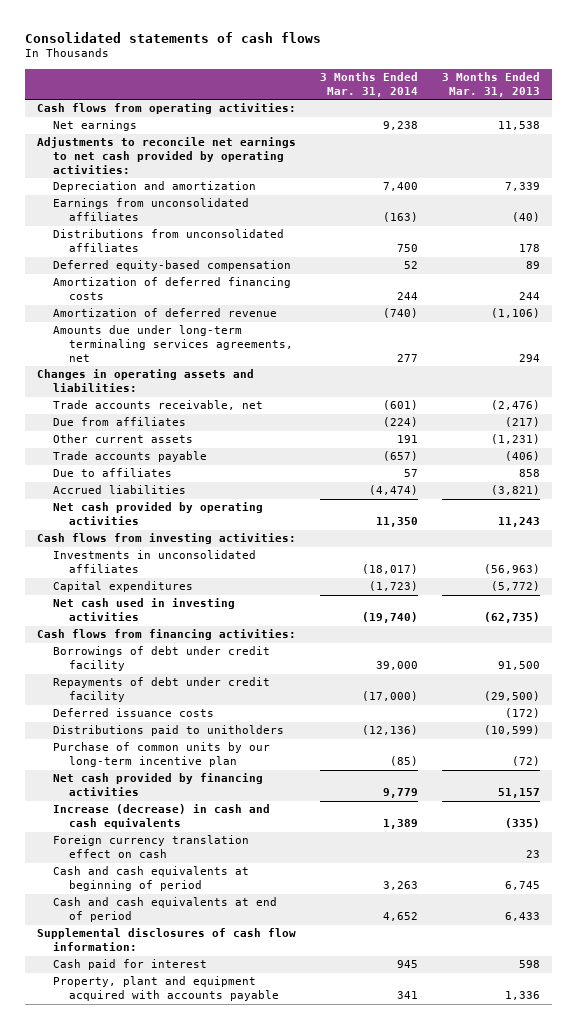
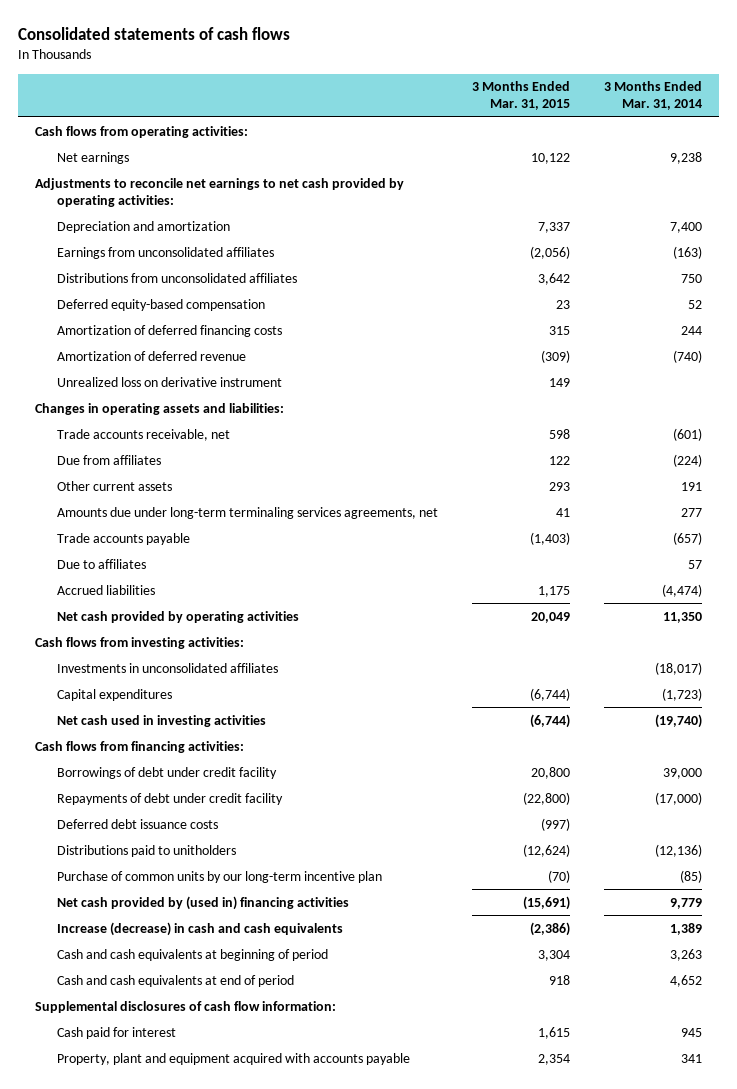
[441,72,540,97] 3 Months Ended Mar. 31, 2013 -> none
none -> [471,81,570,111] 3 Months Ended Mar. 31, 2015
none -> [56,376,282,387] Unrealized loss on derivative instrument
[53,325,294,362] Amounts due under long-term terminaling services agreements, net -> [56,506,438,519] Amounts due under long-term terminaling services agreements, net
[53,708,215,718] Deferred issuance costs -> [56,818,218,829] Deferred debt issuance costs
[53,773,264,797] Net cash provided by financing activities -> [56,895,349,910] Net cash provided by (used in) financing activities
[53,835,250,859] Foreign currency translation effect on cash -> none

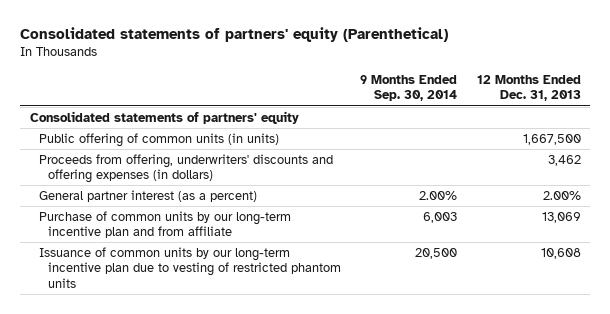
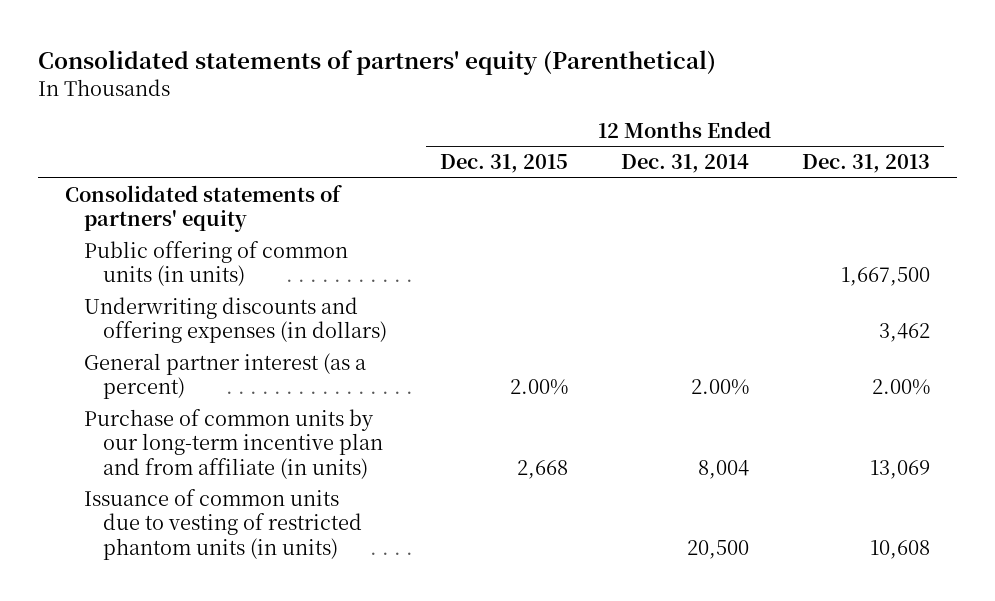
[360,74,458,102] 9 Months Ended Sep. 30, 2014 -> none
none -> [439,154,568,174] Dec. 31, 2015
none -> [620,154,749,174] Dec. 31, 2014
[38,153,333,184] Proceeds from offering, underwriters' discounts and offering expenses (in dollars) -> [83,296,387,344] Underwriting discounts and offering expenses (in dollars)
[38,210,291,239] Purchase of common units by our long-term incentive plan and from affiliate -> [83,408,383,480] Purchase of common units by our long-term incentive plan and from affiliate (in units)
[38,246,341,288] Issuance of common units by our long-term incentive plan due to vesting of restricted phantom units -> [83,488,362,561] Issuance of common units due to vesting of restricted phantom units (in units)

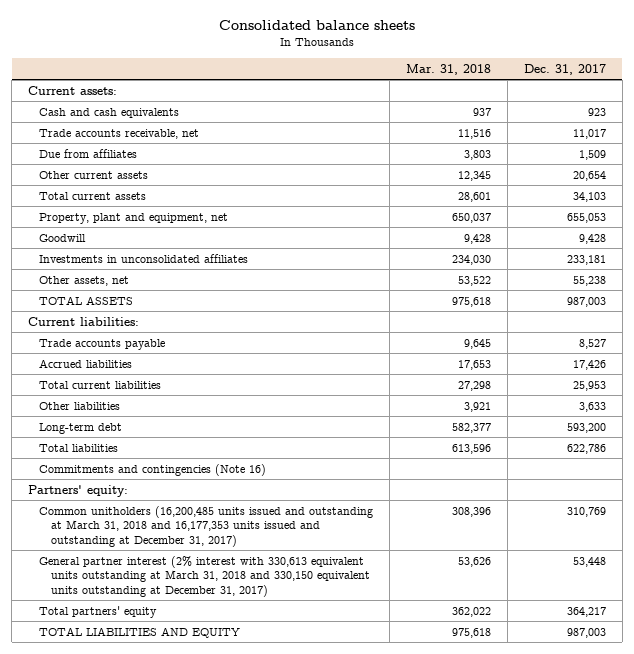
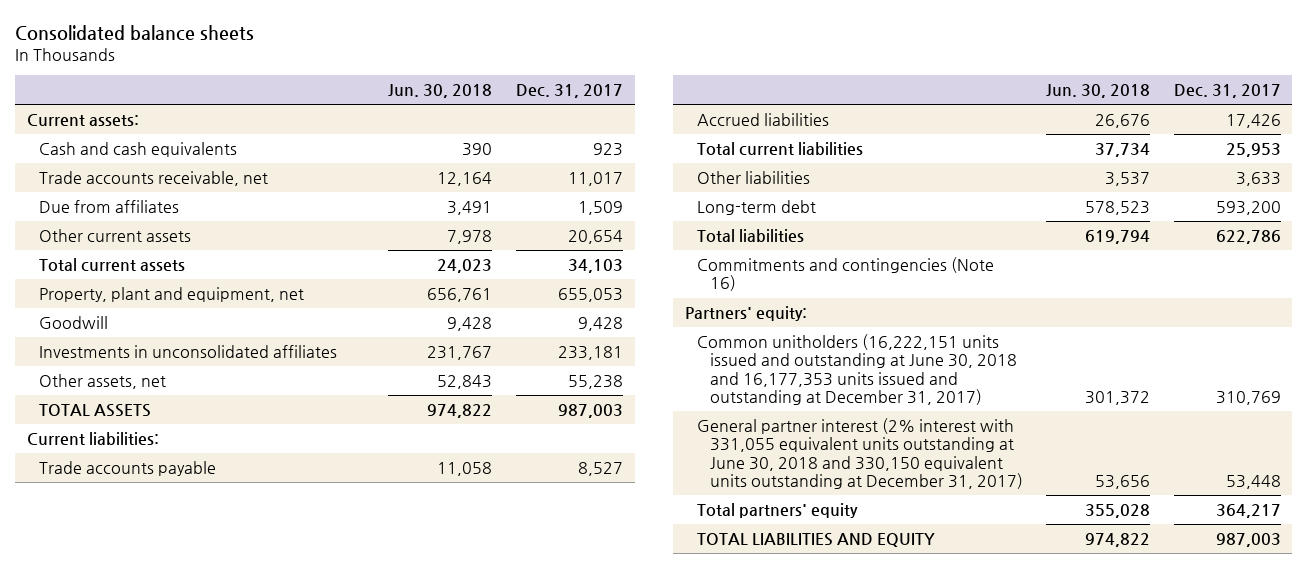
[406,64,492,76] Mar. 31, 2018 -> none
none -> [388,84,493,99] Jun. 30, 2018
[39,505,374,547] Common unitholders (16,200,485 units issued and outstanding at March 31, 2018 and 16,177,353 units issued and outstanding at December 31, 2017) -> [697,334,1017,406] Common unitholders (16,222,151 units issued and outstanding at June 30, 2018 and 16,177,353 units issued and outstanding at December 31, 2017)
[39,555,370,597] General partner interest (2% interest with 330,613 equivalent units outstanding at March 31, 2018 and 330,150 equivalent units outstanding at December 31, 2017) -> [697,418,1023,490] General partner interest (2% interest with 331,055 equivalent units outstanding at June 30, 2018 and 330,150 equivalent units outstanding at December 31, 2017)

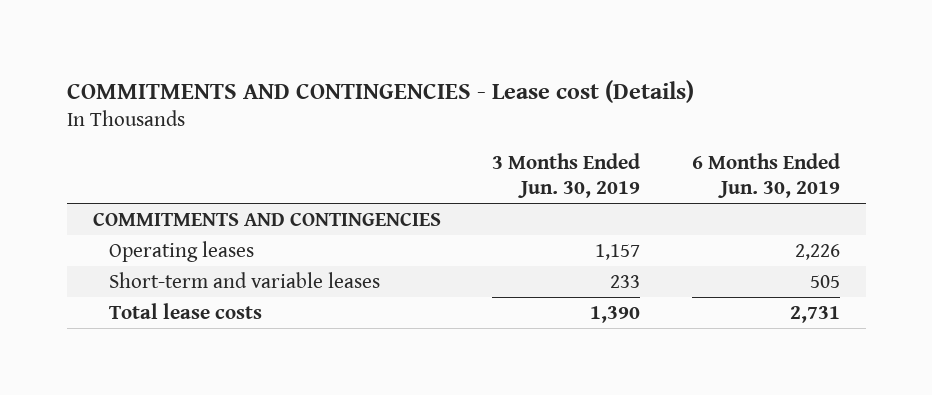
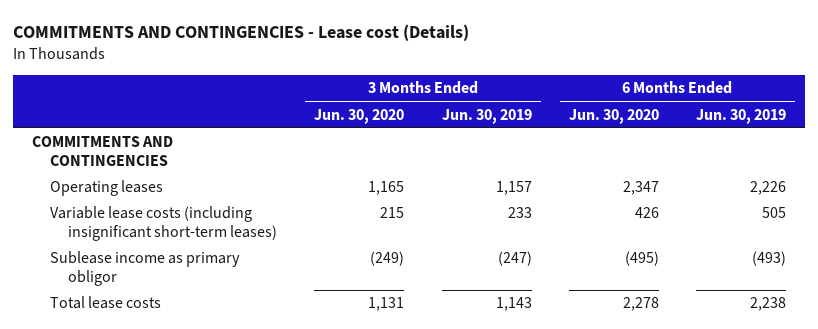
none -> [314,108,405,124] Jun. 30, 2020
none -> [568,108,659,124] Jun. 30, 2020
[109,272,381,289] Short-term and variable leases -> [49,206,278,241] Variable lease costs (including insignificant short-term leases)
none -> [49,251,240,286] Sublease income as primary obligor
[590,306,641,324] 1,390 -> [495,297,532,312] 1,143
[789,306,840,324] 2,731 -> [750,297,787,312] 2,238

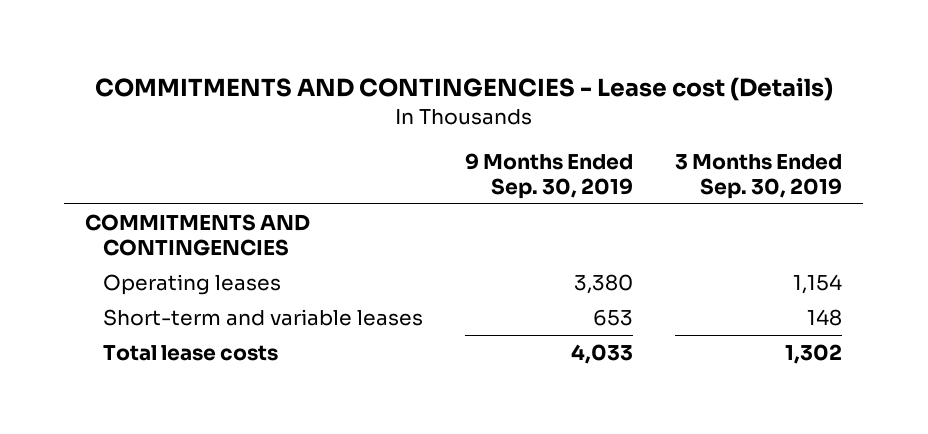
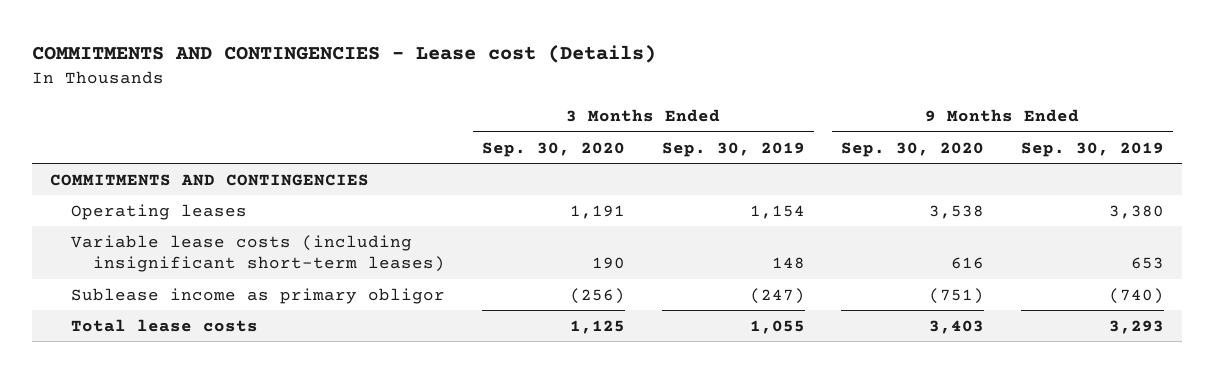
none -> [481,141,625,157] Sep. 30, 2020
none -> [841,141,985,157] Sep. 30, 2020
[103,308,424,326] Short-term and variable leases -> [71,234,445,273] Variable lease costs (including insignificant short-term leases)
none -> [71,287,446,304] Sublease income as primary obligor
[571,343,634,364] 4,033 -> [1108,319,1164,334] 3,293
[785,343,843,364] 1,302 -> [749,319,805,334] 1,055

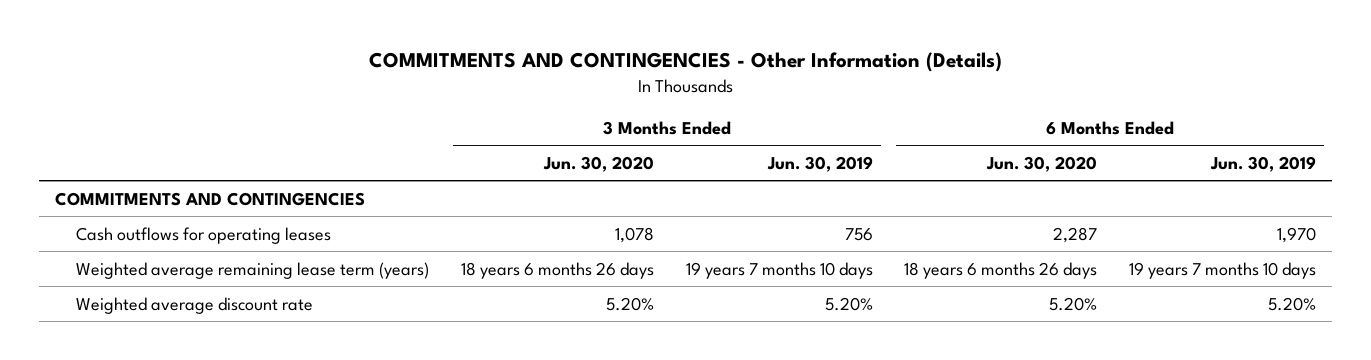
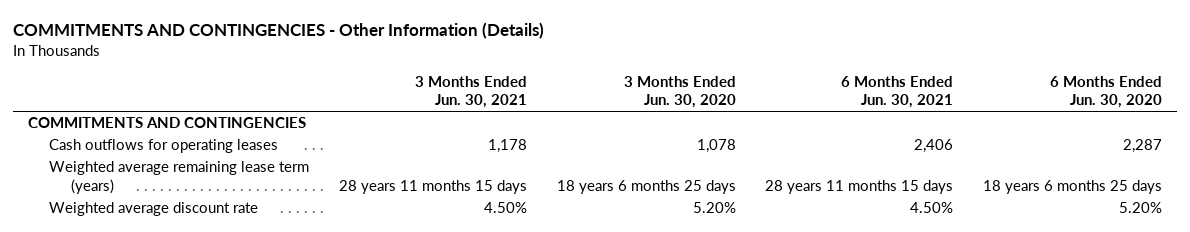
[766,155,873,172] Jun. 30, 2019 -> none
[1210,155,1317,172] Jun. 30, 2019 -> none
none -> [415,75,528,109] 3 Months Ended Jun. 30, 2021
none -> [841,75,954,109] 6 Months Ended Jun. 30, 2021
[460,261,654,279] 18 years 6 months 26 days -> [556,179,736,194] 18 years 6 months 25 days
[904,261,1098,279] 18 years 6 months 26 days -> [982,179,1162,194] 18 years 6 months 25 days

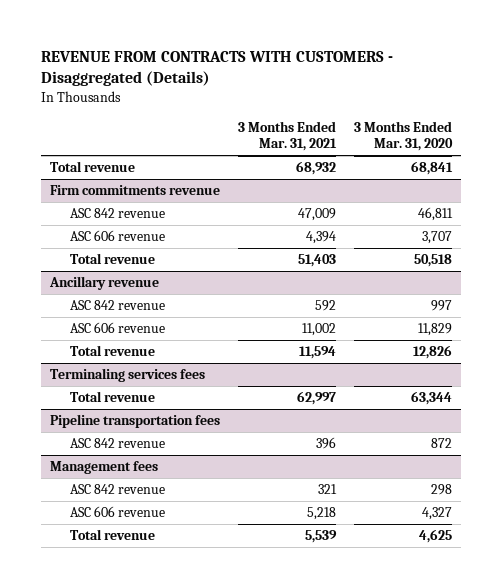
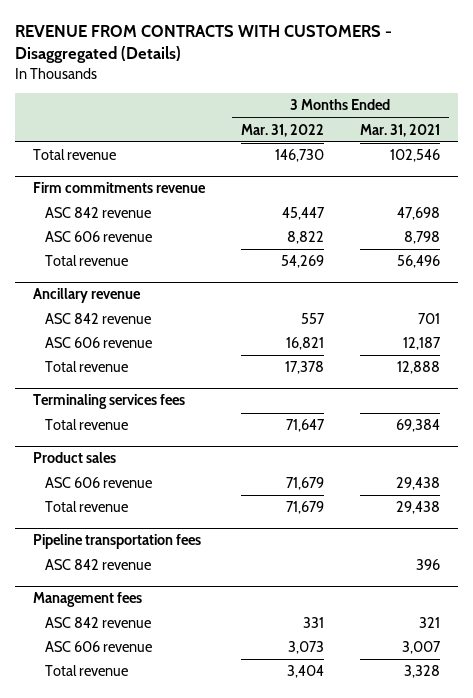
[354,120,454,151] 3 Months Ended Mar. 31, 2020 -> none
none -> [240,123,324,137] Mar. 31, 2022
[295,161,336,176] 68,932 -> [389,149,440,163] 102,546
[297,208,336,222] 47,009 -> [396,207,440,221] 47,698
[305,231,336,245] 4,394 -> [403,231,440,245] 8,798
[297,254,336,268] 51,403 -> [396,255,440,269] 56,496
[314,300,336,312] 592 -> [417,313,440,325] 701
[301,323,336,337] 11,002 -> [402,337,441,351] 12,187
[298,346,336,360] 11,594 -> [396,361,440,375] 12,888
[296,391,336,406] 62,997 -> [395,419,440,433] 69,384
none -> [32,452,116,464] Product sales
none -> [45,477,153,489] ASC 606 revenue
none -> [45,501,129,513] Total revenue
[306,507,336,521] 5,218 -> [401,641,441,655] 3,007
[304,530,337,544] 5,539 -> [403,665,440,679] 3,328

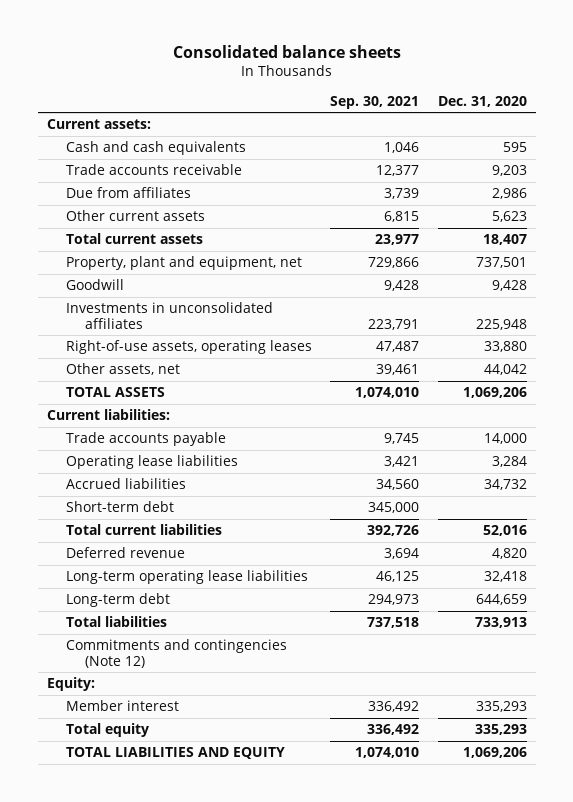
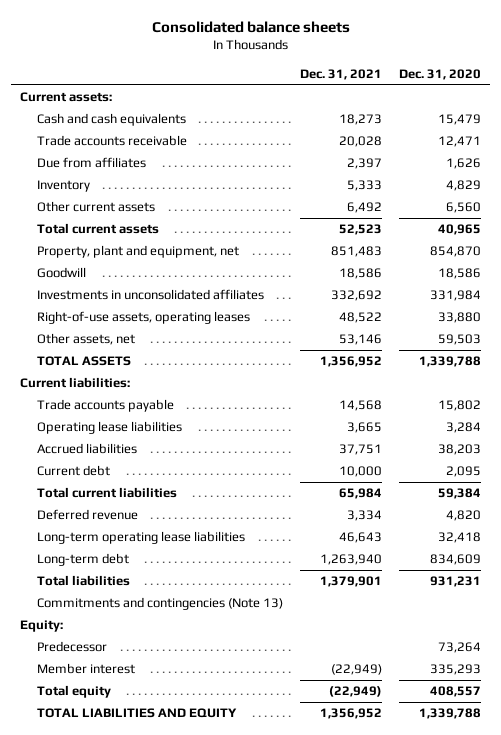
[330,95,420,109] Sep. 30, 2021 -> none
none -> [300,68,383,80] Dec. 31, 2021
[502,142,527,153] 595 -> [438,114,482,126] 15,479
[491,165,527,177] 9,203 -> [438,136,482,148] 12,471
[491,188,527,200] 2,986 -> [446,158,482,170] 1,626
none -> [36,180,90,193] Inventory
[491,211,527,223] 5,623 -> [446,202,482,214] 6,560
[482,234,527,246] 18,407 -> [438,224,482,236] 40,965
[475,257,527,269] 737,501 -> [430,246,482,258] 854,870
[491,280,527,292] 9,428 -> [438,268,482,280] 18,586
[475,318,527,330] 225,948 -> [430,290,482,302] 331,984
[483,364,527,376] 44,042 -> [438,334,482,346] 59,503
[462,387,527,399] 1,069,206 -> [419,356,482,368] 1,339,788
[483,433,527,445] 14,000 -> [438,400,482,412] 15,802
[65,501,174,513] Short-term debt -> none
[483,479,527,491] 34,732 -> [438,444,482,456] 38,203
none -> [36,465,110,477] Current debt
[482,525,527,537] 52,016 -> [438,488,482,500] 59,384
[475,594,527,606] 644,659 -> [430,554,482,566] 834,609
[474,617,527,629] 733,913 -> [430,576,482,588] 931,231
[65,639,287,668] Commitments and contingencies (Note 12) -> [36,597,283,611] Commitments and contingencies (Note 13)
none -> [36,641,107,653] Predecessor
[474,724,527,736] 335,293 -> [430,686,482,698] 408,557
[462,747,527,759] 1,069,206 -> [419,708,482,720] 1,339,788

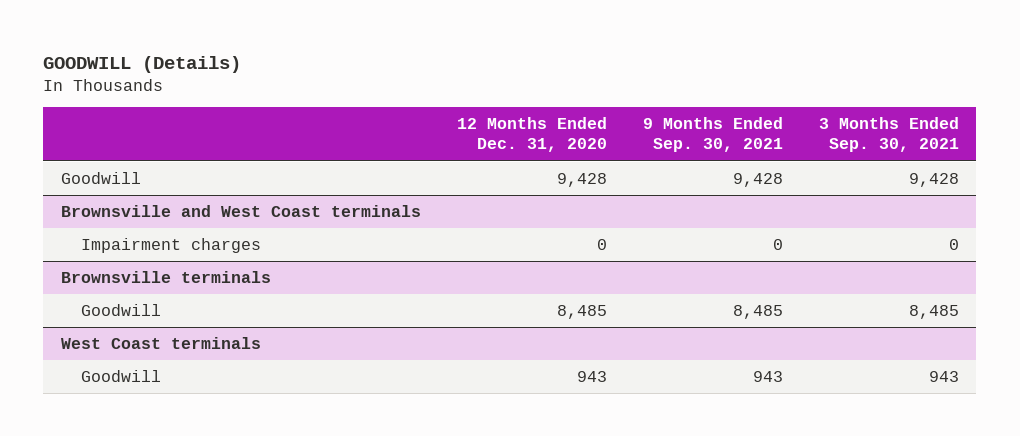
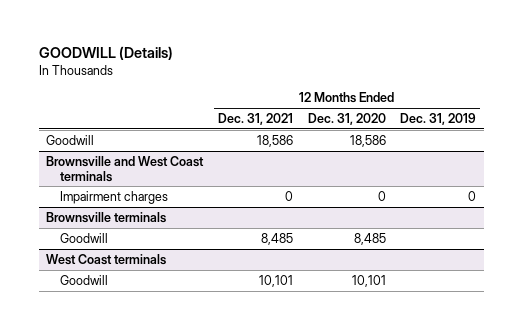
[642,117,783,153] 9 Months Ended Sep. 30, 2021 -> none
[818,117,959,153] 3 Months Ended Sep. 30, 2021 -> none
none -> [218,112,294,125] Dec. 31, 2021
none -> [400,112,477,125] Dec. 31, 2019
[556,172,607,187] 9,428 -> [349,134,386,147] 18,586
[576,370,607,382] 943 -> [351,274,386,287] 10,101

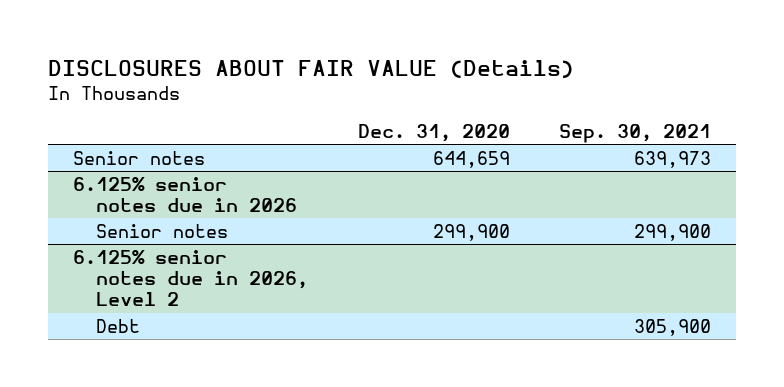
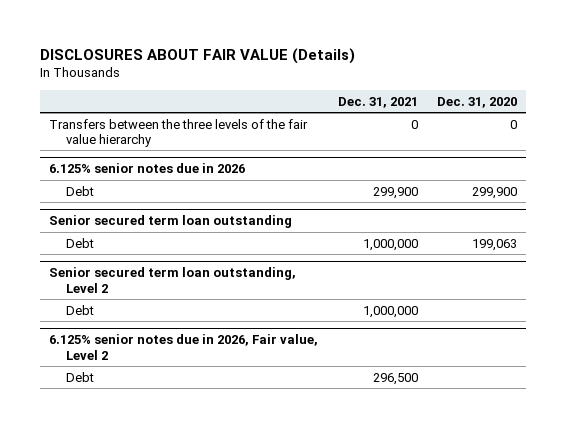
[559,123,712,143] Sep. 30, 2021 -> none
none -> [337,96,418,108] Dec. 31, 2021
[72,150,205,165] Senior notes -> none
none -> [49,118,309,148] Transfers between the three levels of the fair value hierarchy
[72,249,309,307] 6.125% senior notes due in 2026, Level 2 -> none
[96,223,229,238] Senior notes -> [65,185,94,196] Debt
none -> [49,215,293,229] Senior secured term loan outstanding
none -> [65,237,94,248] Debt
none -> [49,267,297,293] Senior secured term loan outstanding, Level 2
none -> [49,334,319,360] 6.125% senior notes due in 2026, Fair value, Level 2
none -> [65,371,94,382] Debt

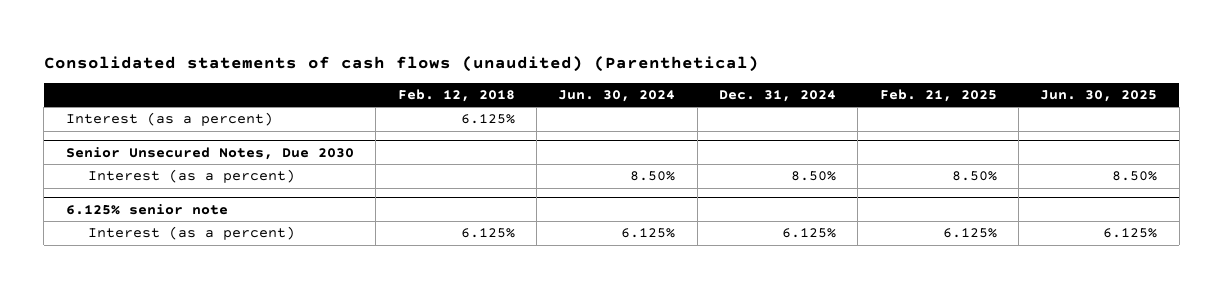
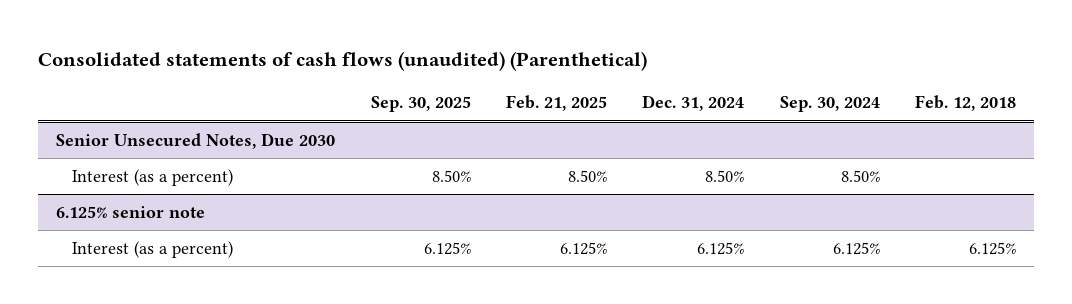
[558,90,676,103] Jun. 30, 2024 -> none
[1040,90,1158,103] Jun. 30, 2025 -> none
none -> [370,96,471,113] Sep. 30, 2025
none -> [779,96,880,113] Sep. 30, 2024
[65,112,273,127] Interest (as a percent) -> none

